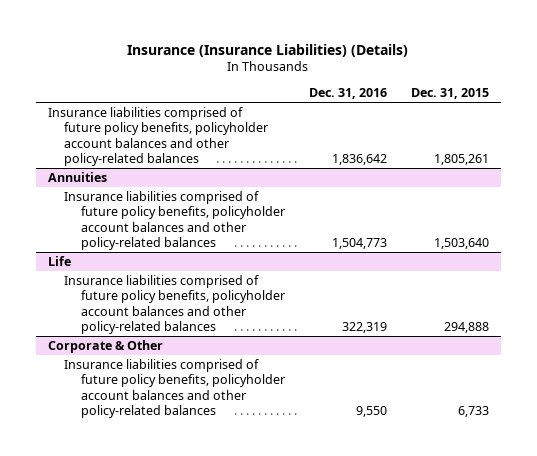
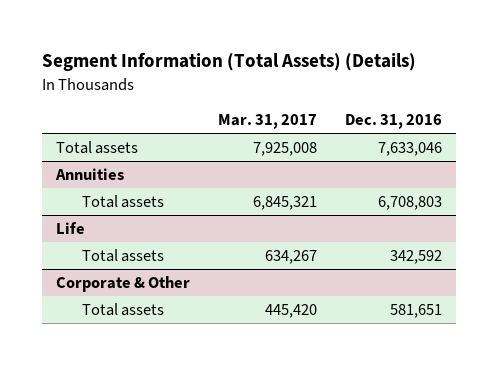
[127,43,409,57] Insurance (Insurance Liabilities) (Details) -> [41,52,416,72] Segment Information (Total Assets) (Details)
[411,88,490,100] Dec. 31, 2015 -> none
none -> [217,114,317,130] Mar. 31, 2017
[47,106,269,167] Insurance liabilities comprised of future policy benefits, policyholder account balances and other policy-related balances -> none
none -> [55,141,138,155] Total assets
[64,190,286,251] Insurance liabilities comprised of future policy benefits, policyholder account balances and other policy-related balances -> none
none -> [81,195,164,209] Total assets
[64,274,286,335] Insurance liabilities comprised of future policy benefits, policyholder account balances and other policy-related balances -> none
none -> [81,249,164,263] Total assets
[64,358,286,419] Insurance liabilities comprised of future policy benefits, policyholder account balances and other policy-related balances -> none
none -> [81,303,164,317] Total assets

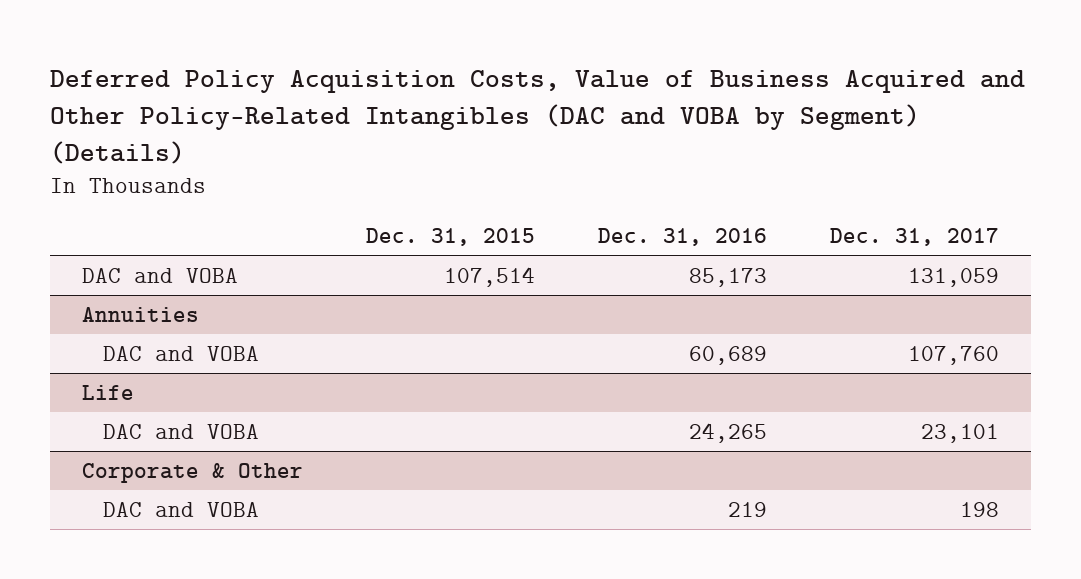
[41,52,416,72] Segment Information (Total Assets) (Details) -> [49,69,1025,164] Deferred Policy Acquisition Costs, Value of Business Acquired and Other Policy-Related Intangibles (DAC and VOBA by Segment) (Details)
[217,114,317,130] Mar. 31, 2017 -> none
none -> [365,228,535,247] Dec. 31, 2015
none -> [830,228,1000,247] Dec. 31, 2017
[55,141,138,155] Total assets -> none
none -> [81,267,238,283] DAC and VOBA
[81,195,164,209] Total assets -> none
none -> [103,345,260,361] DAC and VOBA
[81,249,164,263] Total assets -> none
none -> [103,423,260,439] DAC and VOBA
[81,303,164,317] Total assets -> none
none -> [103,501,260,517] DAC and VOBA

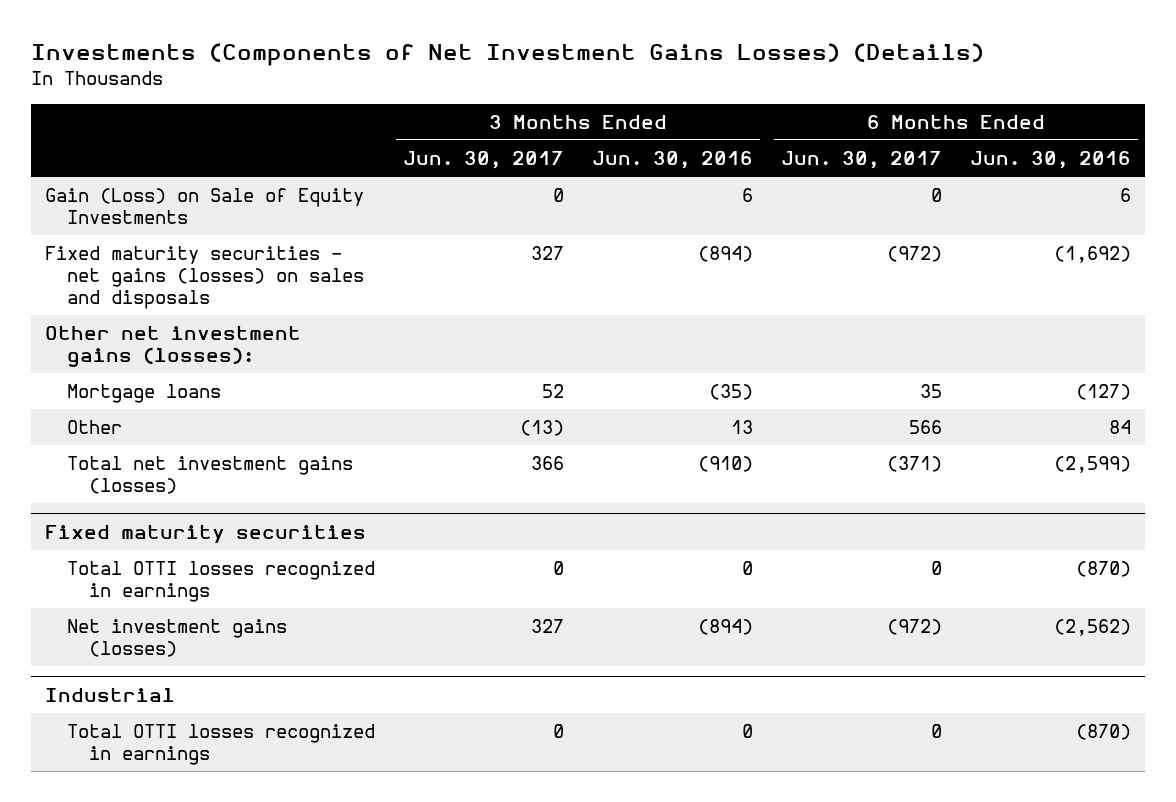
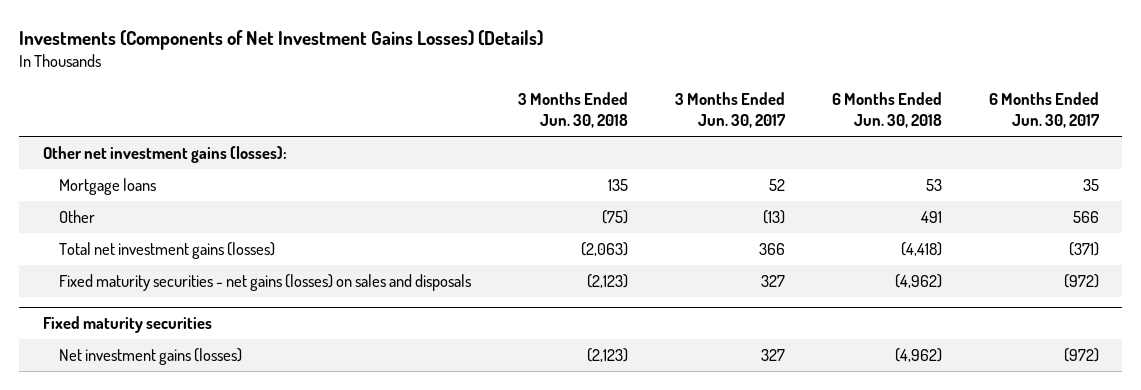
[591,150,753,169] Jun. 30, 2016 -> none
[970,150,1132,169] Jun. 30, 2016 -> none
none -> [518,92,629,129] 3 Months Ended Jun. 30, 2018
none -> [831,92,942,129] 6 Months Ended Jun. 30, 2018
[44,188,364,225] Gain (Loss) on Sale of Equity Investments -> none
[44,246,364,309] Fixed maturity securities - net gains (losses) on sales and disposals -> [59,273,472,291] Fixed maturity securities - net gains (losses) on sales and disposals
[66,561,375,603] Total OTTI losses recognized in earnings -> none
[44,688,175,703] Industrial -> none
[66,724,375,766] Total OTTI losses recognized in earnings -> none

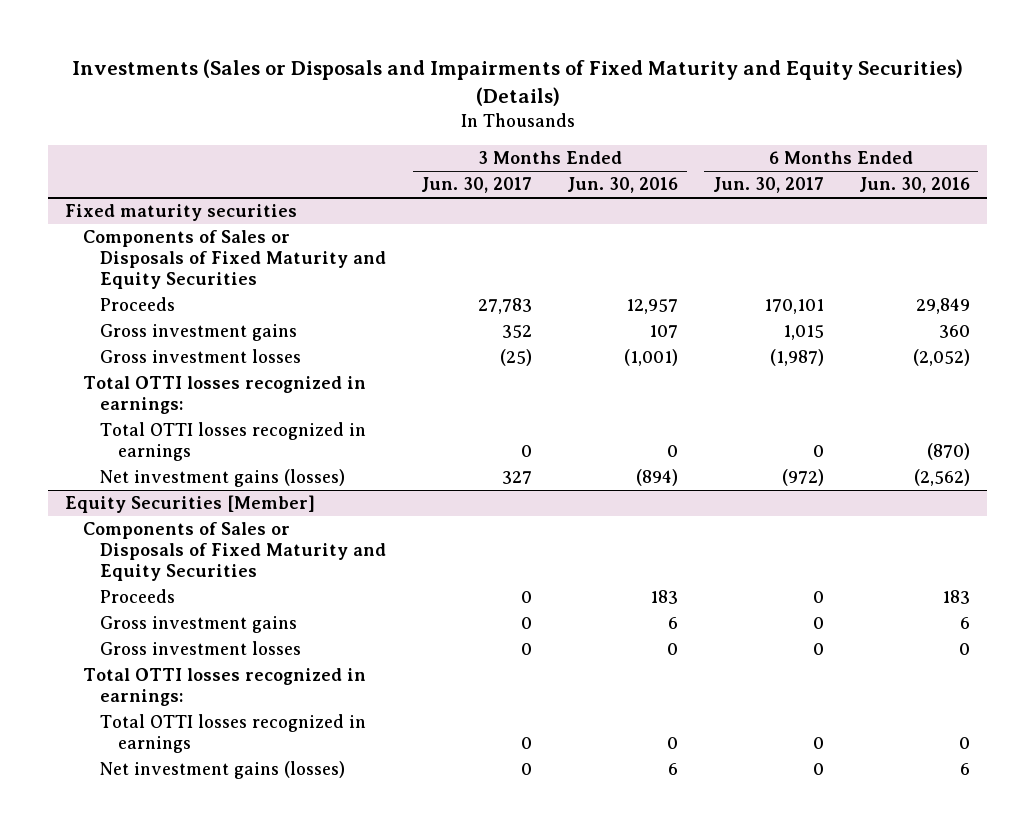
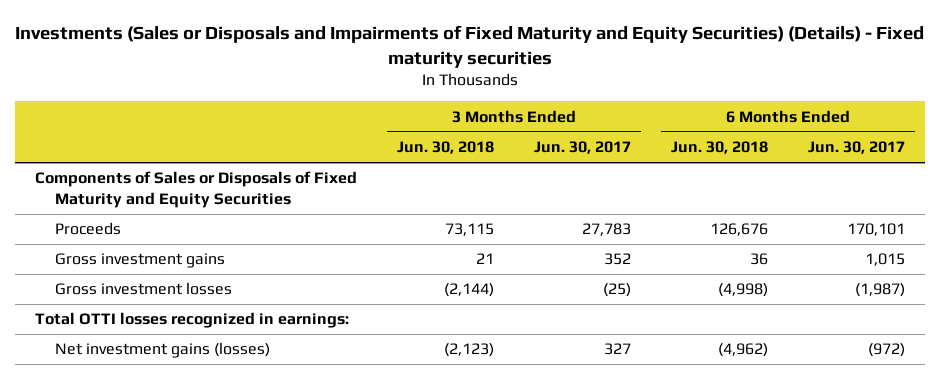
[71,59,963,107] Investments (Sales or Disposals and Impairments of Fixed Maturity and Equity Securities) (Details) -> [14,25,924,69] Investments (Sales or Disposals and Impairments of Fixed Maturity and Equity Securities) (Details) - Fixed maturity securities
[567,177,679,194] Jun. 30, 2016 -> none
[858,177,970,194] Jun. 30, 2016 -> none
none -> [396,141,494,155] Jun. 30, 2018
none -> [670,141,768,155] Jun. 30, 2018
[65,204,298,222] Fixed maturity securities -> none
[100,422,367,462] Total OTTI losses recognized in earnings -> none
[65,495,316,514] Equity Securities [Member] -> none
[82,522,387,581] Components of Sales or Disposals of Fixed Maturity and Equity Securities -> none
[100,589,176,604] Proceeds -> none
[100,616,298,634] Gross investment gains -> none
[100,641,302,656] Gross investment losses -> none
[82,668,366,707] Total OTTI losses recognized in earnings: -> none
[100,714,367,754] Total OTTI losses recognized in earnings -> none
[100,761,346,780] Net investment gains (losses) -> none

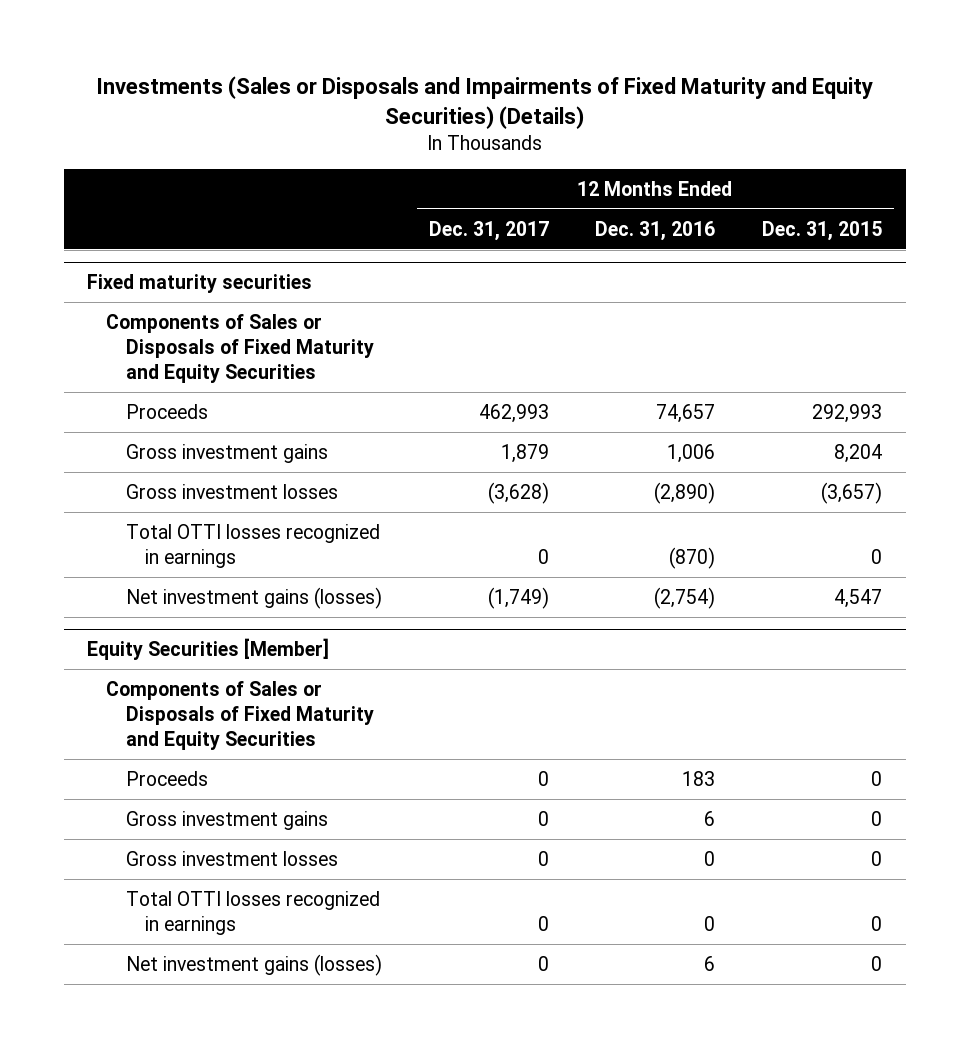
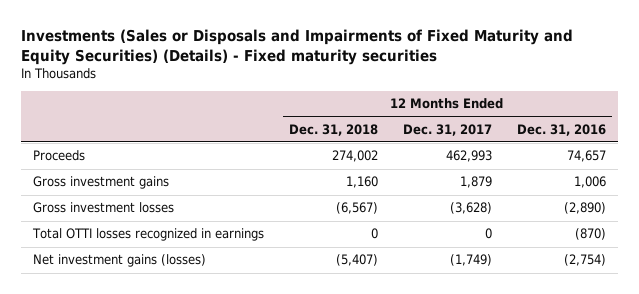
[95,75,873,129] Investments (Sales or Disposals and Impairments of Fixed Maturity and Equity Securities) (Details) -> [20,28,573,65] Investments (Sales or Disposals and Impairments of Fixed Maturity and Equity Securities) (Details) - Fixed maturity securities
[762,220,883,241] Dec. 31, 2015 -> none
none -> [288,123,378,136] Dec. 31, 2018
[86,274,312,294] Fixed maturity securities -> none
[106,313,374,383] Components of Sales or Disposals of Fixed Maturity and Equity Securities -> none
[86,638,329,661] Equity Securities [Member] -> none
[106,680,374,750] Components of Sales or Disposals of Fixed Maturity and Equity Securities -> none
[125,770,208,786] Proceeds -> none
[125,810,328,830] Gross investment gains -> none
[125,850,338,866] Gross investment losses -> none
[125,890,380,935] Total OTTI losses recognized in earnings -> none
[125,953,382,976] Net investment gains (losses) -> none

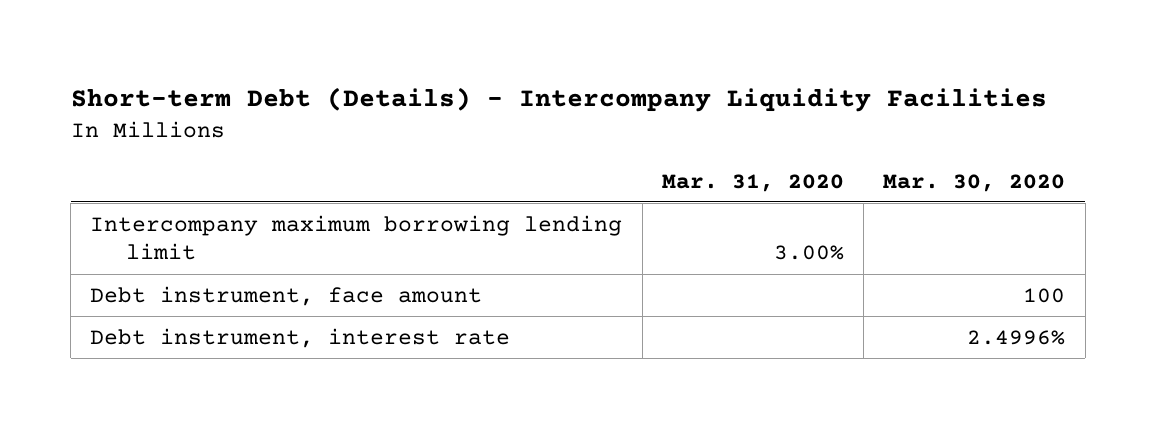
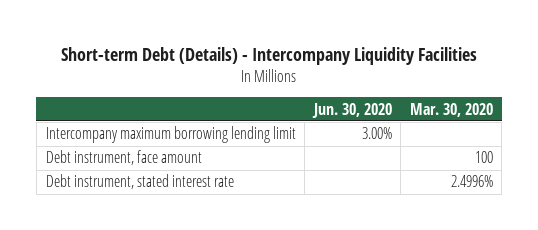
[661,173,844,192] Mar. 31, 2020 -> none
none -> [311,102,392,118] Jun. 30, 2020
[90,327,511,348] Debt instrument, interest rate -> [45,174,234,190] Debt instrument, stated interest rate

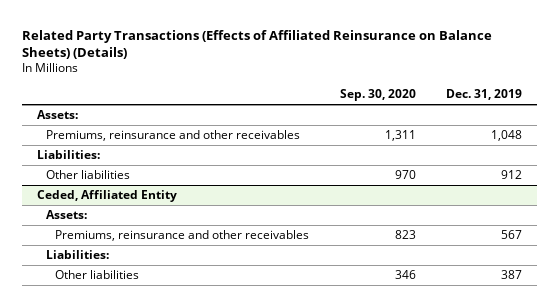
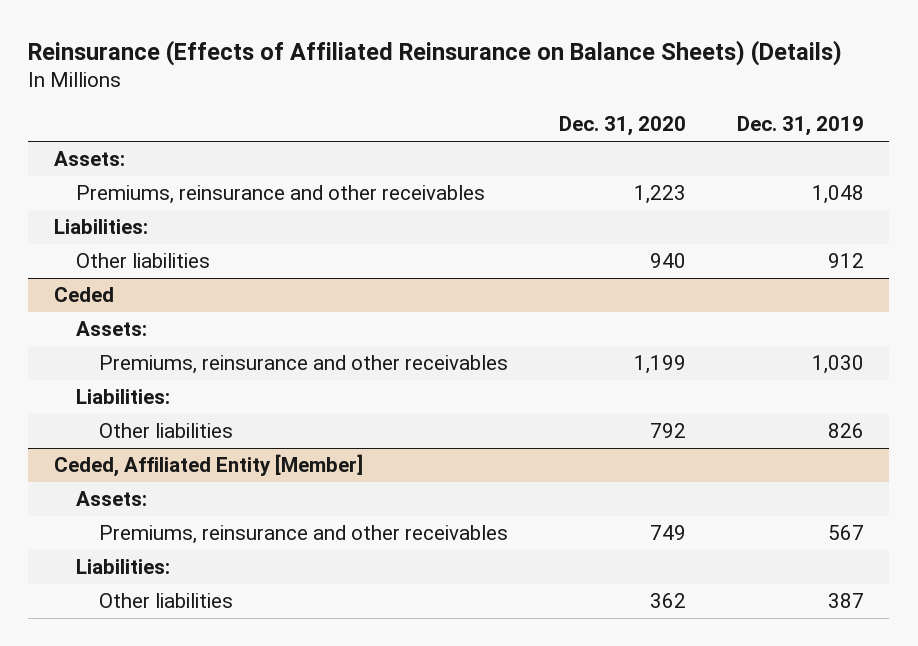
[21,29,492,60] Related Party Transactions (Effects of Affiliated Reinsurance on Balance Sheets) (Details) -> [28,39,843,66] Reinsurance (Effects of Affiliated Reinsurance on Balance Sheets) (Details)
[339,89,416,102] Sep. 30, 2020 -> none
none -> [558,116,686,137] Dec. 31, 2020
[37,190,178,203] Ceded, Affiliated Entity -> none
none -> [53,287,114,303] Ceded
none -> [98,355,508,375] Premiums, reinsurance and other receivables
none -> [76,389,171,405] Liabilities:
none -> [98,423,233,439] Other liabilities
none -> [53,454,363,478] Ceded, Affiliated Entity [Member]
none -> [76,491,148,507] Assets:

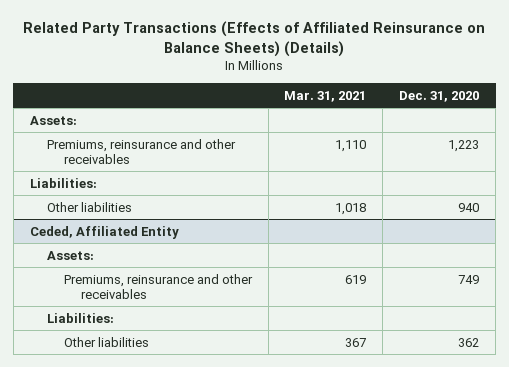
[28,39,843,66] Reinsurance (Effects of Affiliated Reinsurance on Balance Sheets) (Details) -> [23,21,486,58] Related Party Transactions (Effects of Affiliated Reinsurance on Balance Sheets) (Details)
[736,116,864,137] Dec. 31, 2019 -> none
none -> [284,90,367,102] Mar. 31, 2021
[53,287,114,303] Ceded -> none
[76,321,148,337] Assets: -> none
[98,355,508,375] Premiums, reinsurance and other receivables -> none
[76,389,171,405] Liabilities: -> none
[98,423,233,439] Other liabilities -> none
[53,454,363,478] Ceded, Affiliated Entity [Member] -> [29,225,179,239] Ceded, Affiliated Entity

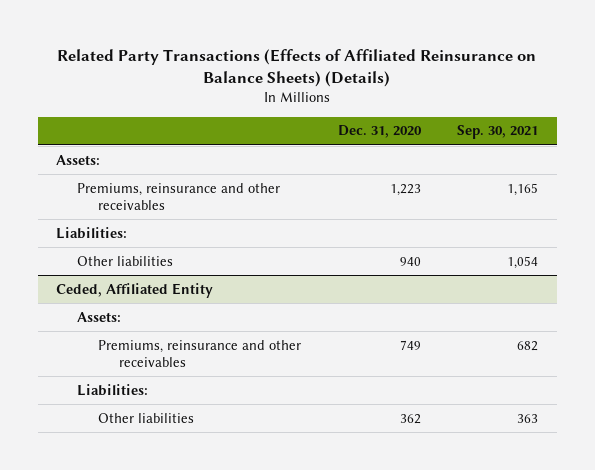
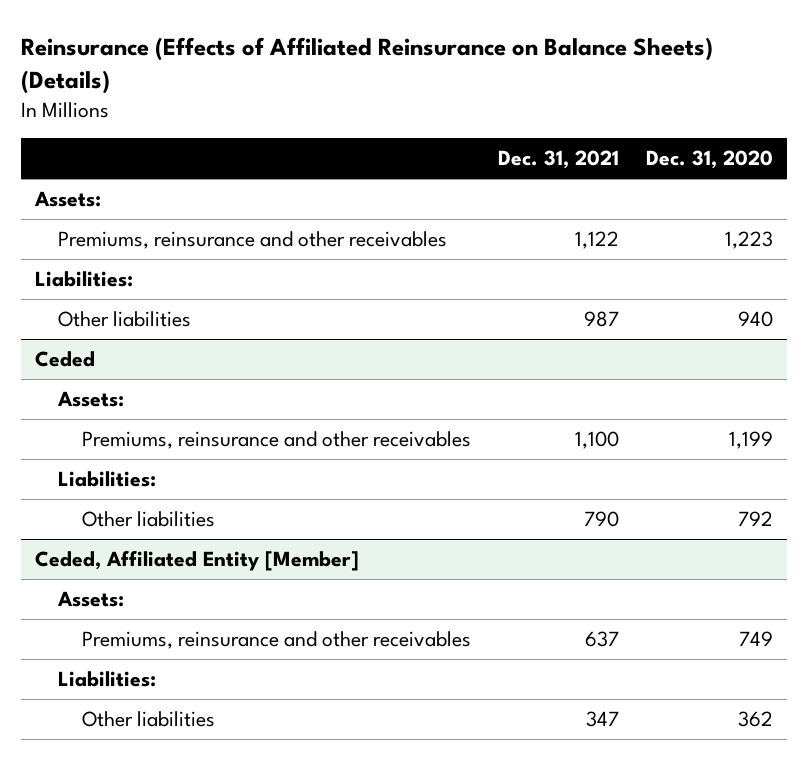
[57,48,537,87] Related Party Transactions (Effects of Affiliated Reinsurance on Balance Sheets) (Details) -> [21,36,714,94] Reinsurance (Effects of Affiliated Reinsurance on Balance Sheets) (Details)
[457,125,539,140] Sep. 30, 2021 -> none
none -> [498,150,620,170] Dec. 31, 2021
[56,282,214,298] Ceded, Affiliated Entity -> none
none -> [34,351,95,368] Ceded
none -> [82,431,472,450] Premiums, reinsurance and other receivables
none -> [58,471,157,488] Liabilities:
none -> [82,511,216,528] Other liabilities
none -> [34,550,359,572] Ceded, Affiliated Entity [Member]
none -> [57,591,125,608] Assets:

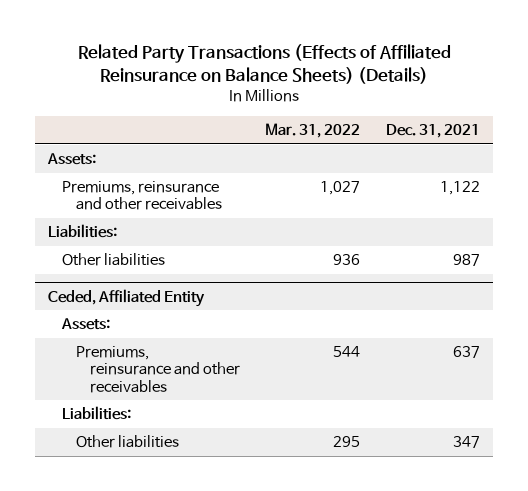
[21,36,714,94] Reinsurance (Effects of Affiliated Reinsurance on Balance Sheets) (Details) -> [78,44,452,85] Related Party Transactions (Effects of Affiliated Reinsurance on Balance Sheets) (Details)
[646,150,774,170] Dec. 31, 2020 -> none
none -> [265,123,361,139] Mar. 31, 2022
[34,351,95,368] Ceded -> none
[57,391,125,408] Assets: -> none
[82,431,472,450] Premiums, reinsurance and other receivables -> none
[58,471,157,488] Liabilities: -> none
[82,511,216,528] Other liabilities -> none
[34,550,359,572] Ceded, Affiliated Entity [Member] -> [48,288,206,307] Ceded, Affiliated Entity

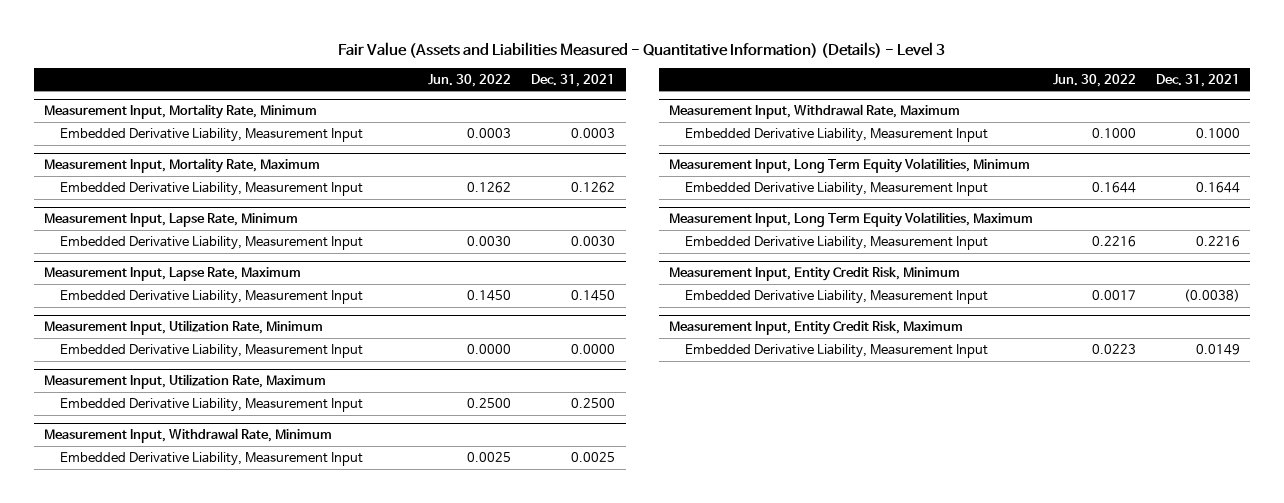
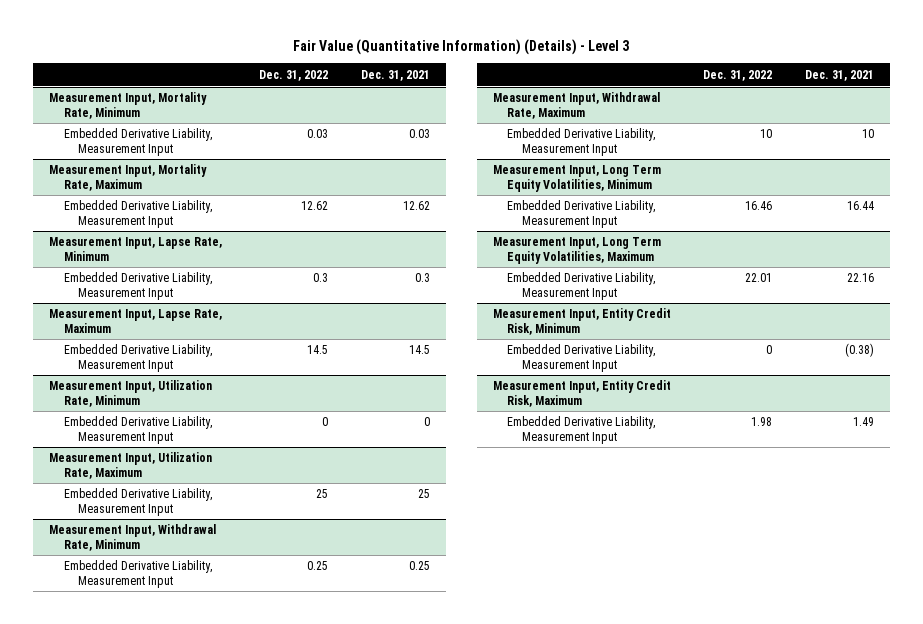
[338,41,946,58] Fair Value (Assets and Liabilities Measured - Quantitative Information) (Details) - Level 3 -> [293,39,630,56] Fair Value (Quantitative Information) (Details) - Level 3
[428,73,512,87] Jun. 30, 2022 -> none
none -> [259,69,329,81] Dec. 31, 2022
[571,128,616,139] 0.0003 -> [408,129,430,139] 0.03
[571,182,616,194] 0.1262 -> [402,201,430,211] 12.62
[571,236,616,247] 0.0030 -> [414,273,430,283] 0.3
[571,290,616,302] 0.1450 -> [408,345,430,355] 14.5
[571,344,616,355] 0.0000 -> [423,417,430,427] 0
[571,398,616,409] 0.2500 -> [417,489,430,499] 25
[571,452,616,463] 0.0025 -> [408,561,430,571] 0.25
[1195,128,1240,139] 0.1000 -> [861,129,874,139] 10
[1195,182,1240,194] 0.1644 -> [846,201,874,211] 16.44
[1195,236,1240,248] 0.2216 -> [846,273,874,283] 22.16
[1183,289,1240,303] (0.0038) -> [844,343,874,358] (0.38)
[1195,344,1240,356] 0.0149 -> [852,417,874,427] 1.49

